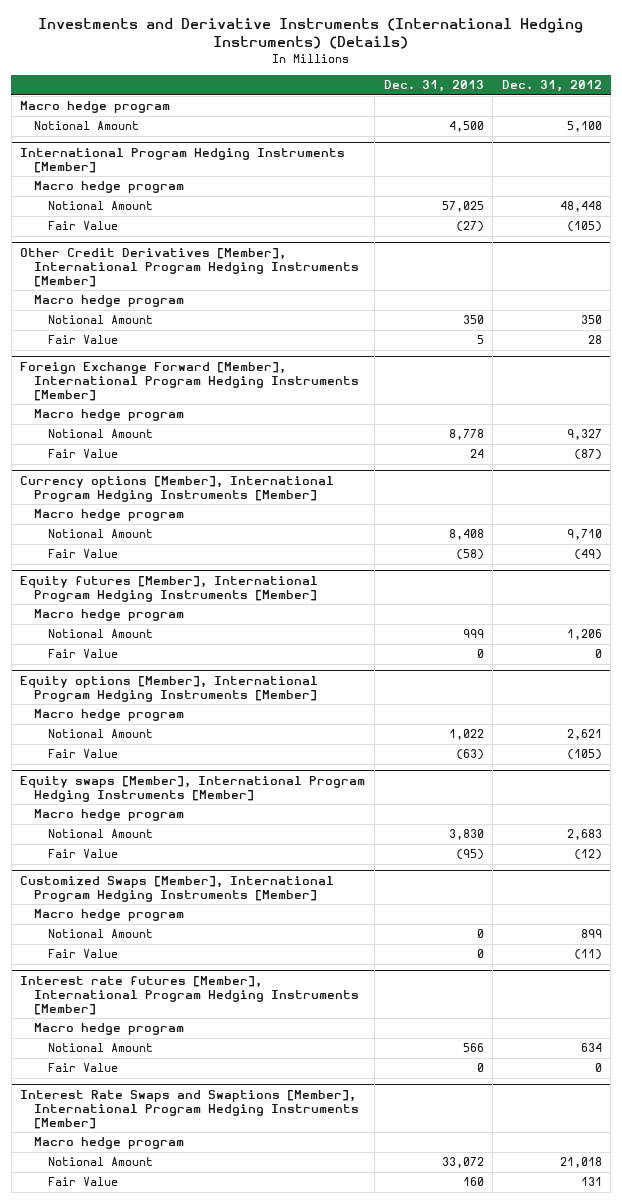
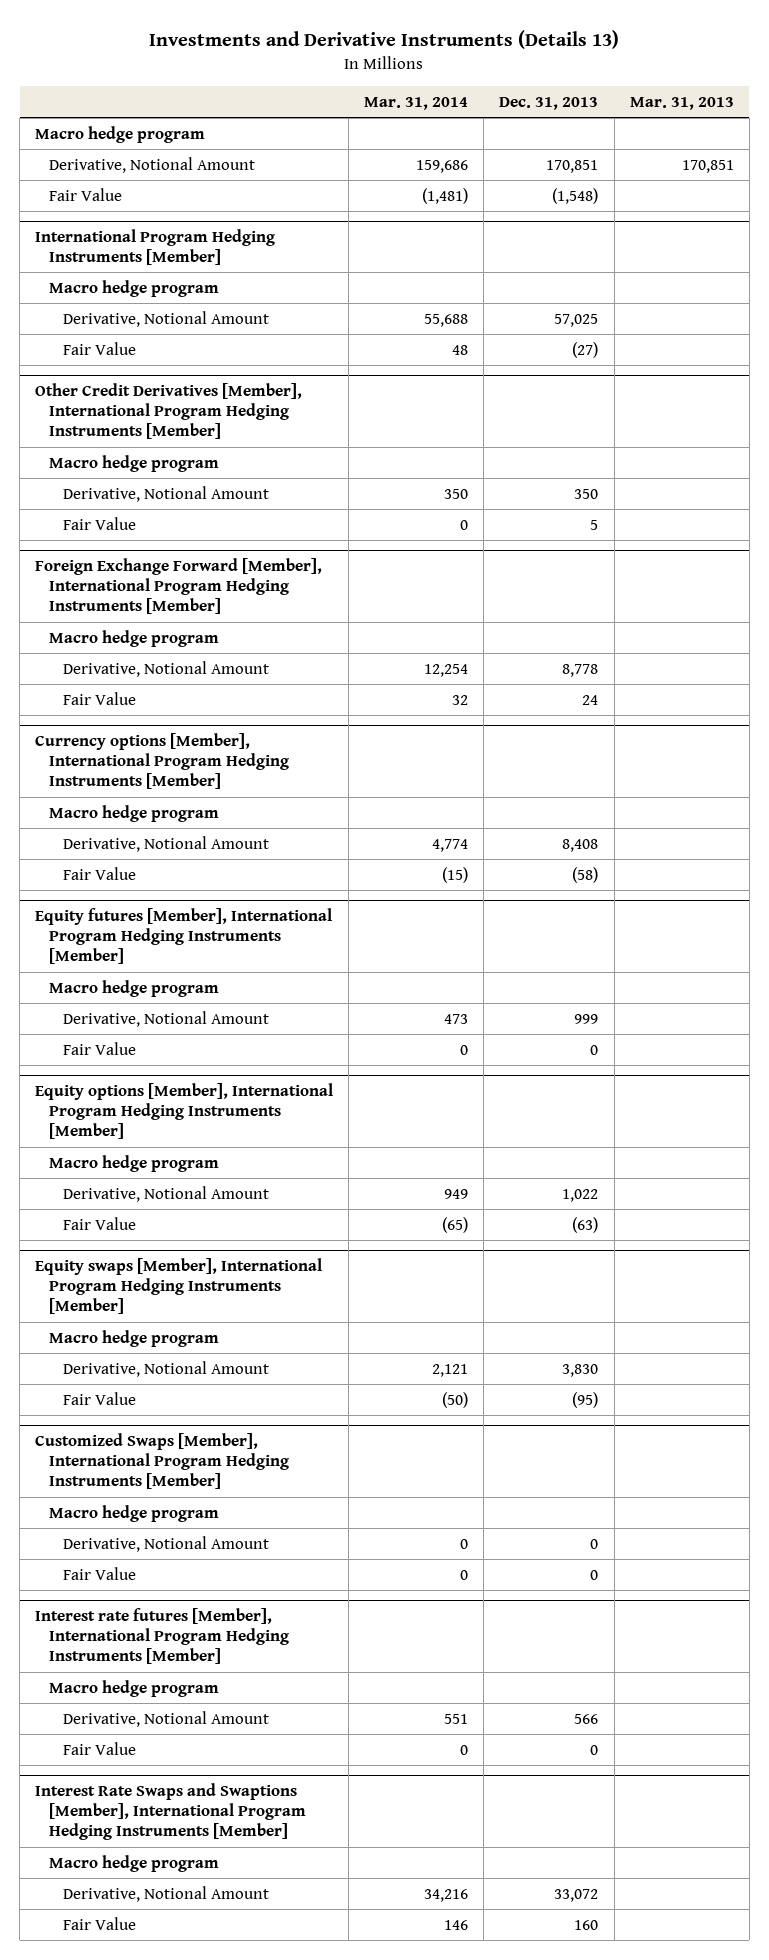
[38,18,584,50] Investments and Derivative Instruments (International Hedging Instruments) (Details) -> [149,30,620,50] Investments and Derivative Instruments (Details 13)
[501,80,602,93] Dec. 31, 2012 -> none
none -> [364,97,469,111] Mar. 31, 2014
none -> [629,97,734,111] Mar. 31, 2013
[34,121,140,131] Notional Amount -> [49,156,256,173] Derivative, Notional Amount
[448,121,484,133] 4,500 -> [546,159,599,173] 170,851
none -> [49,187,123,201] Fair Value
[48,201,154,211] Notional Amount -> [63,310,270,327] Derivative, Notional Amount
[48,315,154,325] Notional Amount -> [63,485,270,502] Derivative, Notional Amount
[48,429,154,439] Notional Amount -> [63,660,270,677] Derivative, Notional Amount
[48,529,154,539] Notional Amount -> [63,835,270,852] Derivative, Notional Amount
[48,629,154,639] Notional Amount -> [63,1010,270,1027] Derivative, Notional Amount
[48,729,154,739] Notional Amount -> [63,1185,270,1202] Derivative, Notional Amount
[48,829,154,839] Notional Amount -> [63,1360,270,1377] Derivative, Notional Amount
[48,929,154,939] Notional Amount -> [63,1535,270,1552] Derivative, Notional Amount
[48,1043,154,1053] Notional Amount -> [63,1710,270,1727] Derivative, Notional Amount
[48,1157,154,1167] Notional Amount -> [63,1885,270,1902] Derivative, Notional Amount

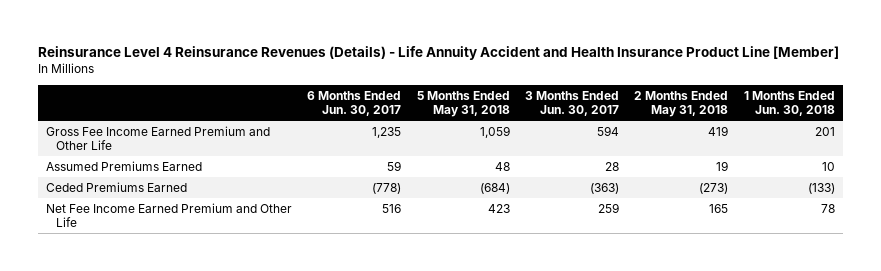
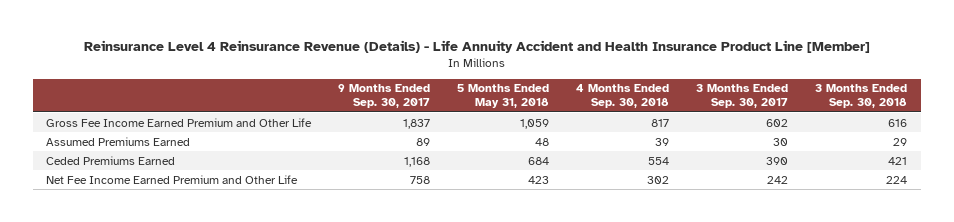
[38,45,840,60] Reinsurance Level 4 Reinsurance Revenues (Details) - Life Annuity Accident and Health Insurance Product Line [Member] -> [83,39,870,53] Reinsurance Level 4 Reinsurance Revenue (Details) - Life Annuity Accident and Health Insurance Product Line [Member]
[307,90,402,116] 6 Months Ended Jun. 30, 2017 -> none
[525,90,620,116] 3 Months Ended Jun. 30, 2017 -> none
[634,90,729,117] 2 Months Ended May 31, 2018 -> none
[743,90,835,116] 1 Months Ended Jun. 30, 2018 -> none
none -> [338,84,431,109] 9 Months Ended Sep. 30, 2017
none -> [576,84,670,109] 4 Months Ended Sep. 30, 2018
none -> [696,84,789,109] 3 Months Ended Sep. 30, 2017
none -> [815,84,908,109] 3 Months Ended Sep. 30, 2018
[479,182,510,194] (684) -> [528,156,550,165] 684

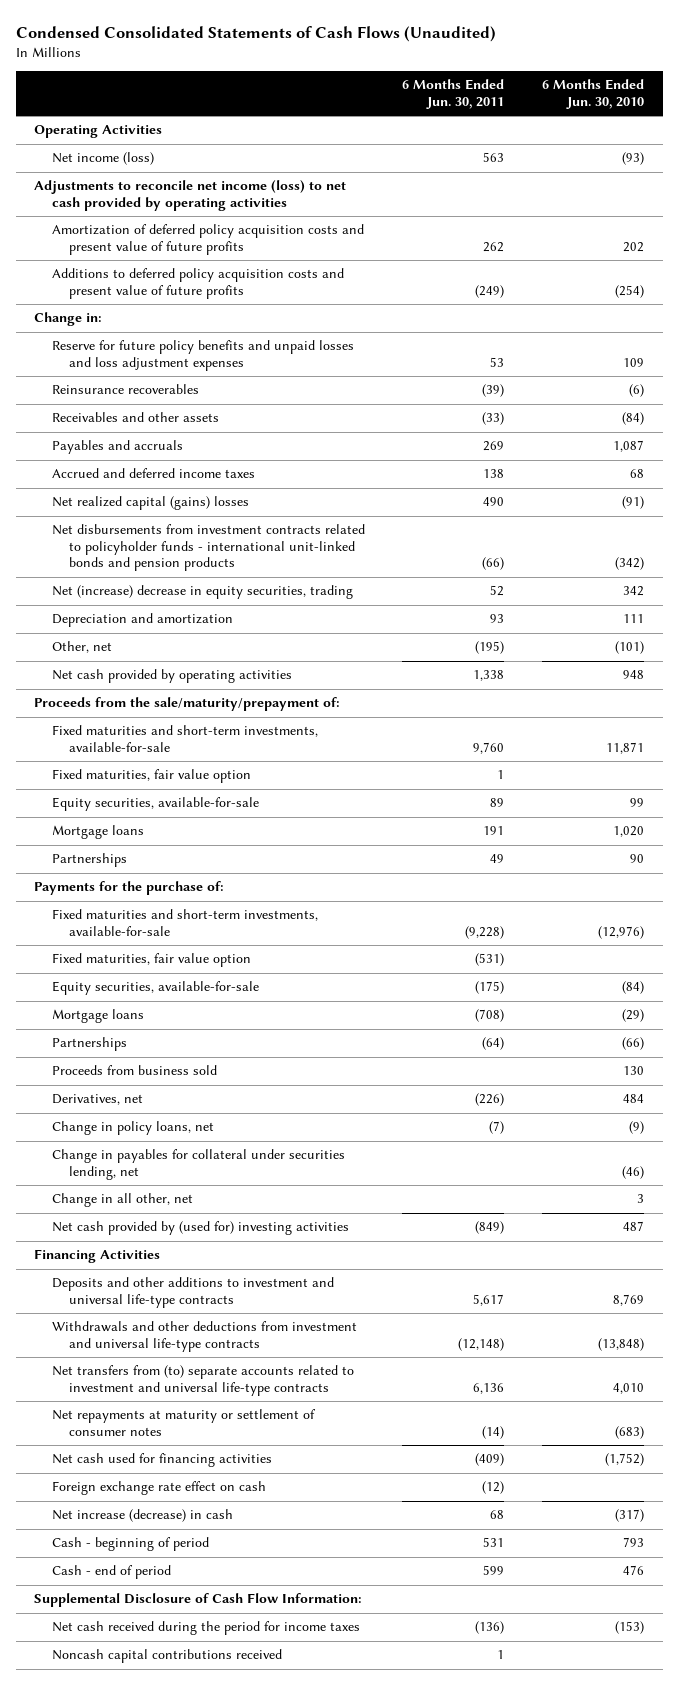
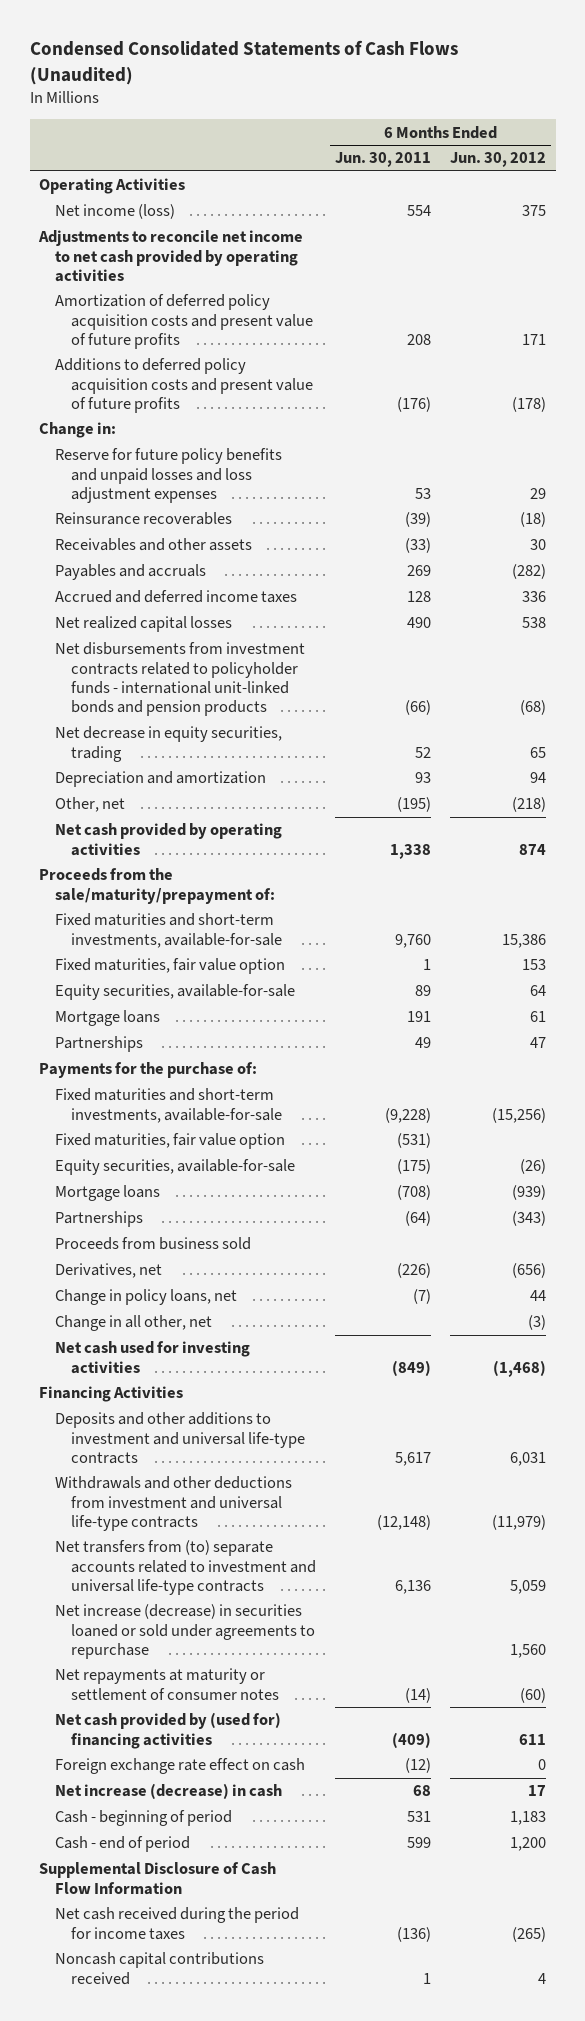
[542,79,645,109] 6 Months Ended Jun. 30, 2010 -> none
none -> [450,152,547,168] Jun. 30, 2012
[483,152,505,163] 563 -> [407,205,432,217] 554
[34,180,347,211] Adjustments to reconcile net income (loss) to net cash provided by operating activities -> [38,230,304,282] Adjustments to reconcile net income to net cash provided by operating activities
[483,241,505,252] 262 -> [407,333,432,345] 208
[475,284,505,298] (249) -> [397,396,432,412] (176)
[483,469,505,479] 138 -> [407,591,432,603] 128
[51,496,249,511] Net realized capital (gains) losses -> [55,616,233,633] Net realized capital losses
[51,585,353,600] Net (increase) decrease in equity securities, trading -> [55,726,283,762] Net decrease in equity securities, trading
[51,1149,345,1180] Change in payables for collateral under securities lending, net -> none
[51,1221,349,1236] Net cash provided by (used for) investing activities -> [55,1341,251,1374] Net cash used for investing activities
none -> [55,1604,316,1659] Net increase (decrease) in securities loaned or sold under agreements to repurchase
[51,1453,272,1468] Net cash used for financing activities -> [55,1712,282,1749] Net cash provided by (used for) financing activities
[34,1593,363,1608] Supplemental Disclosure of Cash Flow Information: -> [39,1862,277,1895] Supplemental Disclosure of Cash Flow Information

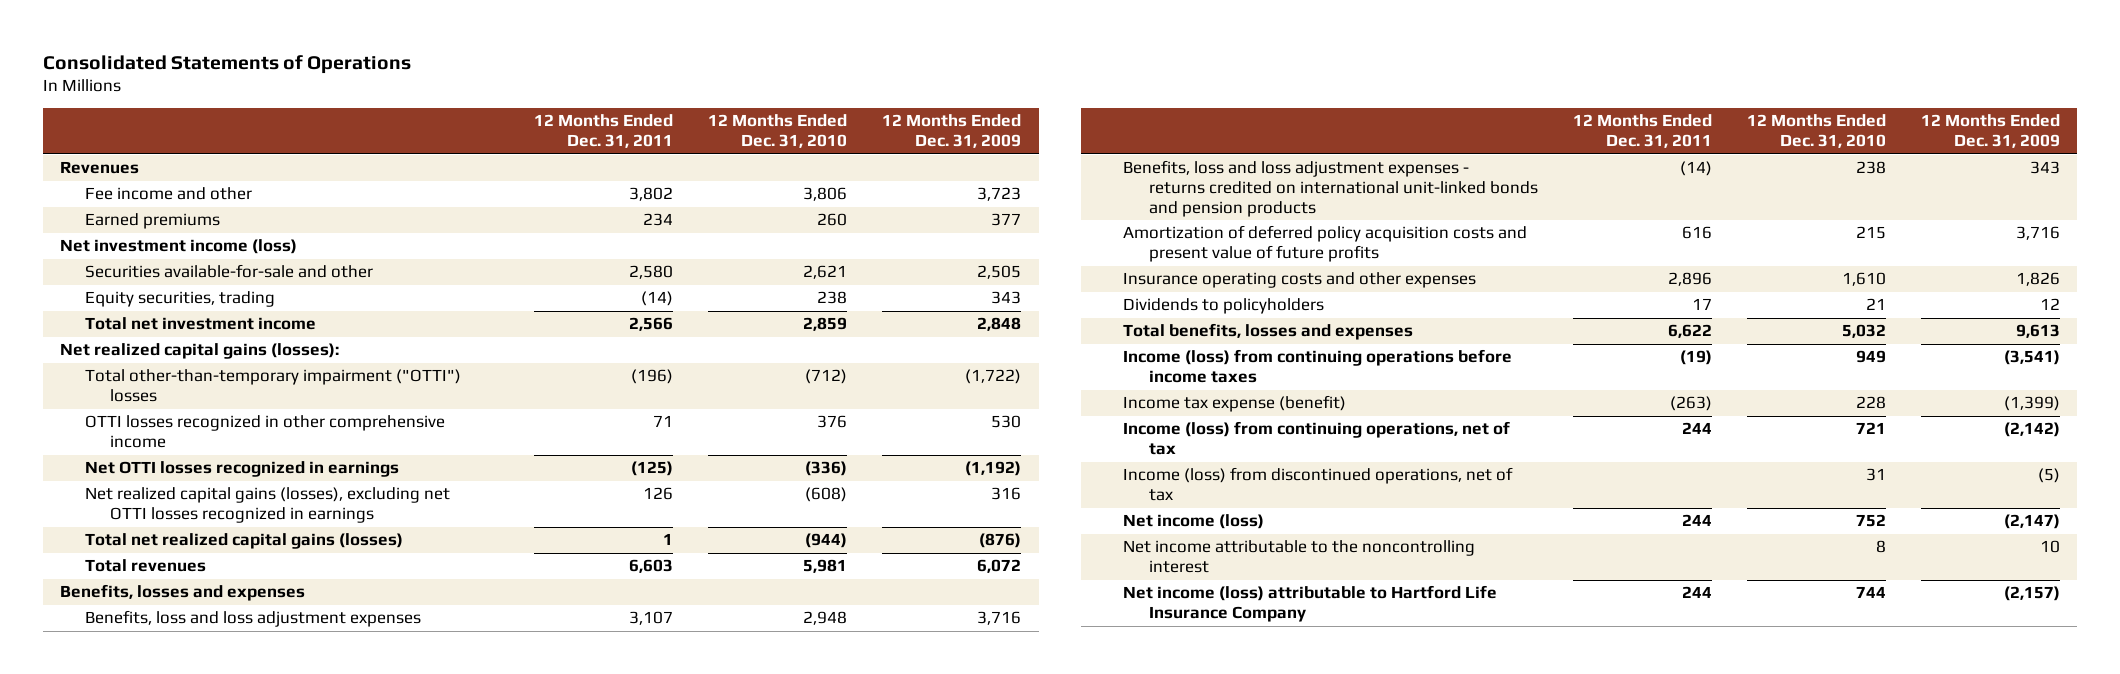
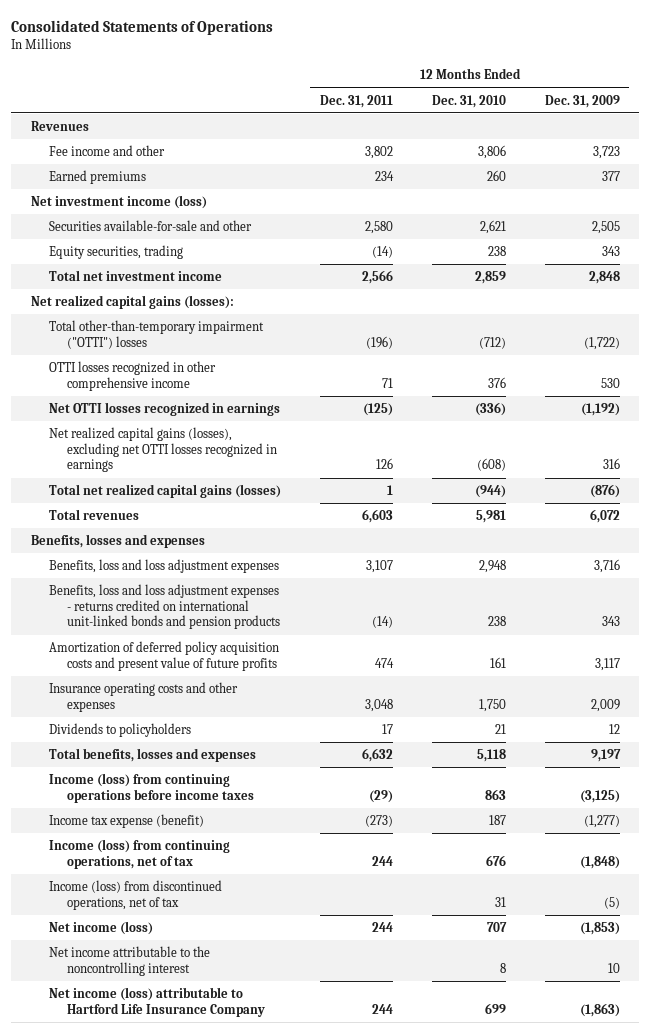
[1681,226,1712,240] 616 -> [374,657,394,668] 474
[1855,226,1886,240] 215 -> [489,656,506,668] 161
[2015,226,2060,241] 3,716 -> [594,657,620,671] 3,117
[1667,272,1712,287] 2,896 -> [364,698,393,712] 3,048
[1841,272,1886,287] 1,610 -> [478,698,506,712] 1,750
[2015,272,2060,287] 1,826 -> [590,698,620,712] 2,009
[1667,324,1712,339] 6,622 -> [361,748,393,763] 6,632
[1841,324,1886,339] 5,032 -> [476,749,506,763] 5,118
[2015,324,2060,339] 9,613 -> [590,749,621,763] 9,197
[1679,350,1712,366] (19) -> [368,789,393,803] (29)
[1855,350,1886,364] 949 -> [484,788,506,800] 863
[2003,350,2060,366] (3,541) -> [579,789,620,803] (3,125)
[1669,396,1712,412] (263) -> [364,815,393,828] (273)
[1855,396,1886,410] 228 -> [488,815,506,826] 187
[2003,396,2060,412] (1,399) -> [583,815,620,829] (1,277)
[1855,422,1886,435] 721 -> [485,854,506,866] 676
[2003,422,2060,438] (2,142) -> [579,855,620,869] (1,848)
[1855,514,1886,528] 752 -> [486,922,507,933] 707
[2003,514,2060,530] (2,147) -> [579,922,620,936] (1,853)
[1855,586,1886,599] 744 -> [484,1002,506,1014] 699
[2003,586,2060,602] (2,157) -> [579,1002,620,1017] (1,863)

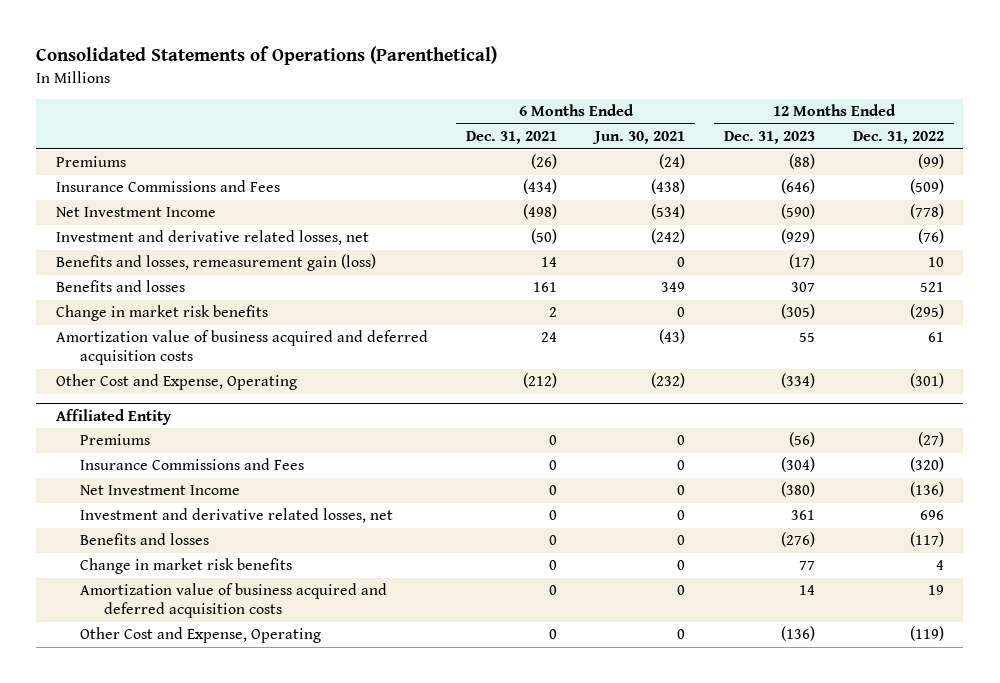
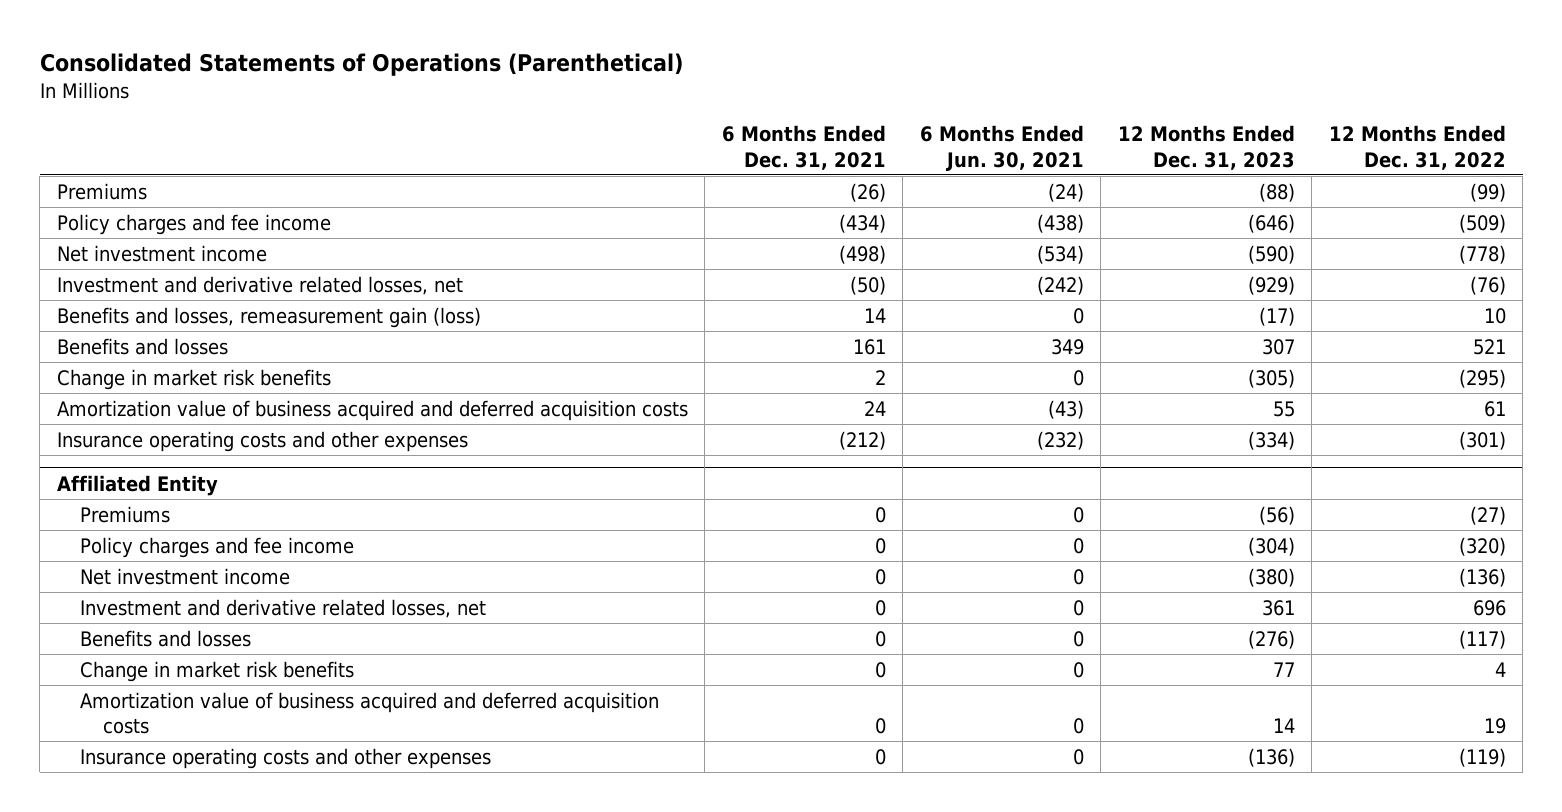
[55,180,280,193] Insurance Commissions and Fees -> [56,213,331,235] Policy charges and fee income
[55,207,216,218] Net Investment Income -> [56,244,267,262] Net investment income
[55,374,297,391] Other Cost and Expense, Operating -> [56,430,468,452] Insurance operating costs and other expenses
[79,458,304,471] Insurance Commissions and Fees -> [79,536,354,558] Policy charges and fee income
[79,485,240,496] Net Investment Income -> [79,567,290,585] Net investment income
[79,627,321,644] Other Cost and Expense, Operating -> [79,747,491,769] Insurance operating costs and other expenses

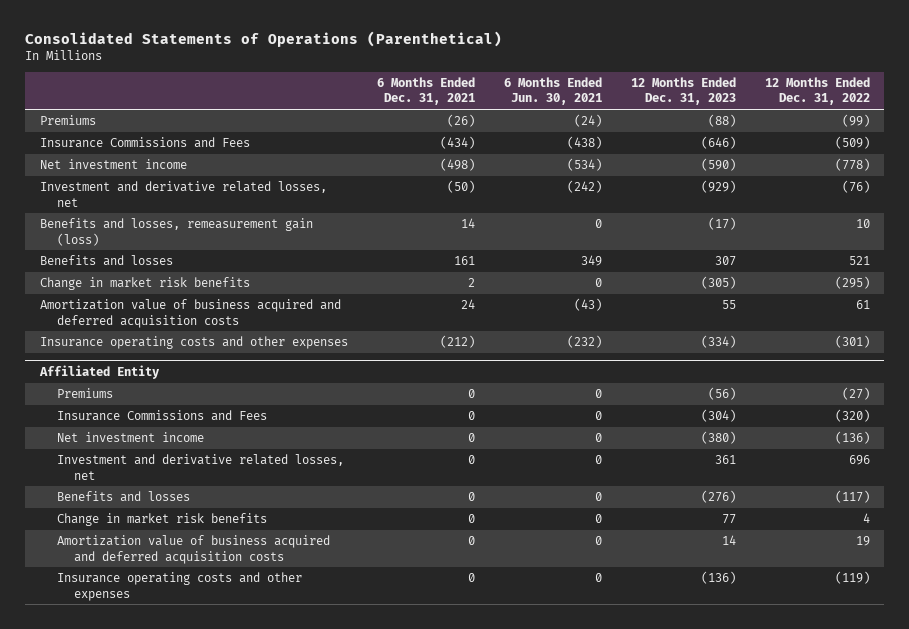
[56,213,331,235] Policy charges and fee income -> [39,137,250,149] Insurance Commissions and Fees
[79,536,354,558] Policy charges and fee income -> [56,410,267,422] Insurance Commissions and Fees

